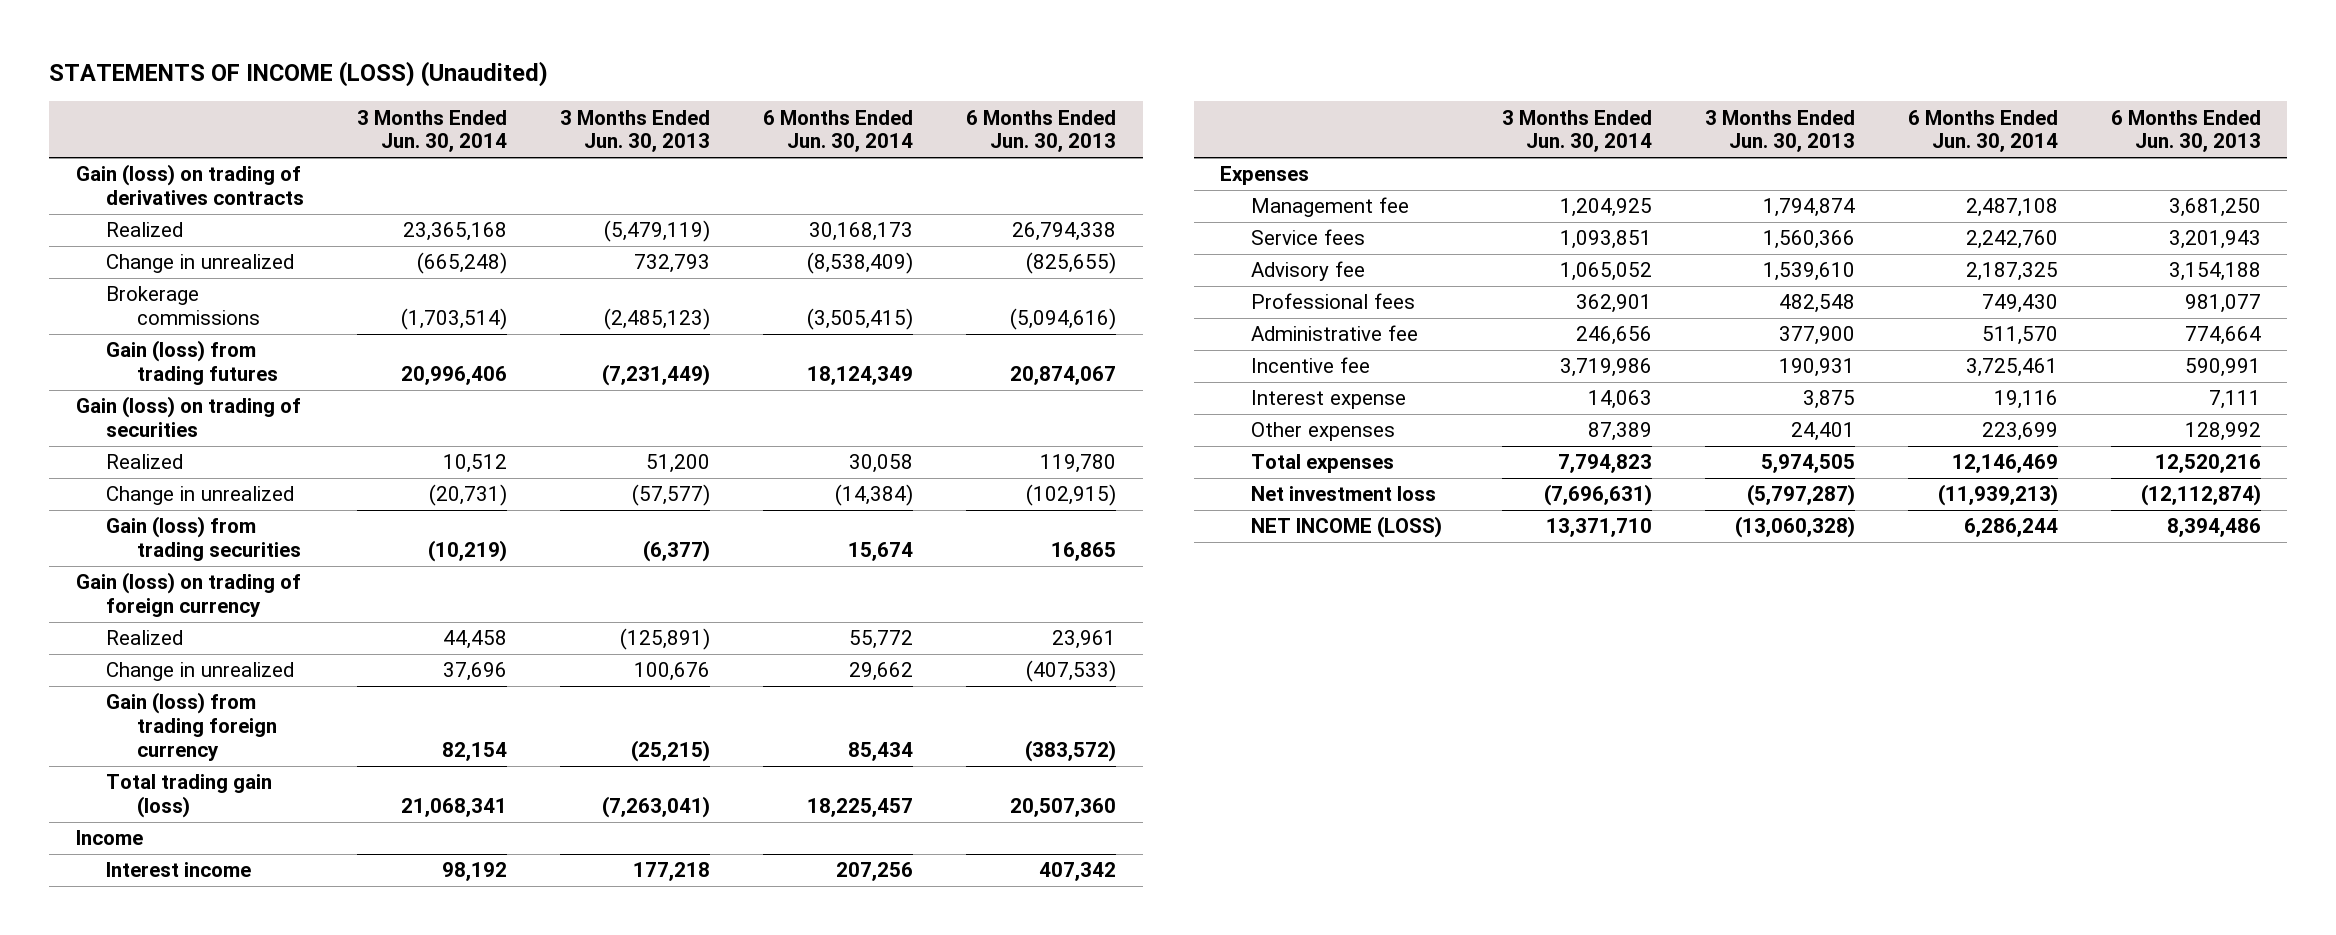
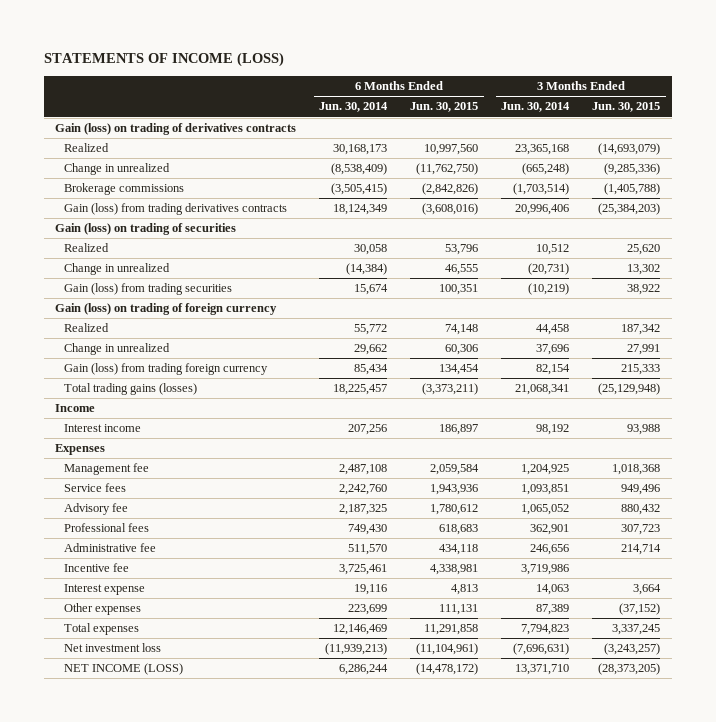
[49,60,549,87] STATEMENTS OF INCOME (LOSS) (Unaudited) -> [43,52,284,68] STATEMENTS OF INCOME (LOSS)
[560,109,711,153] 3 Months Ended Jun. 30, 2013 -> none
[966,109,1117,153] 6 Months Ended Jun. 30, 2013 -> none
none -> [410,102,479,113] Jun. 30, 2015
none -> [592,102,661,113] Jun. 30, 2015
[106,340,278,386] Gain (loss) from trading futures -> [64,203,288,216] Gain (loss) from trading derivatives contracts
[106,774,273,819] Total trading gain (loss) -> [64,383,198,396] Total trading gains (losses)

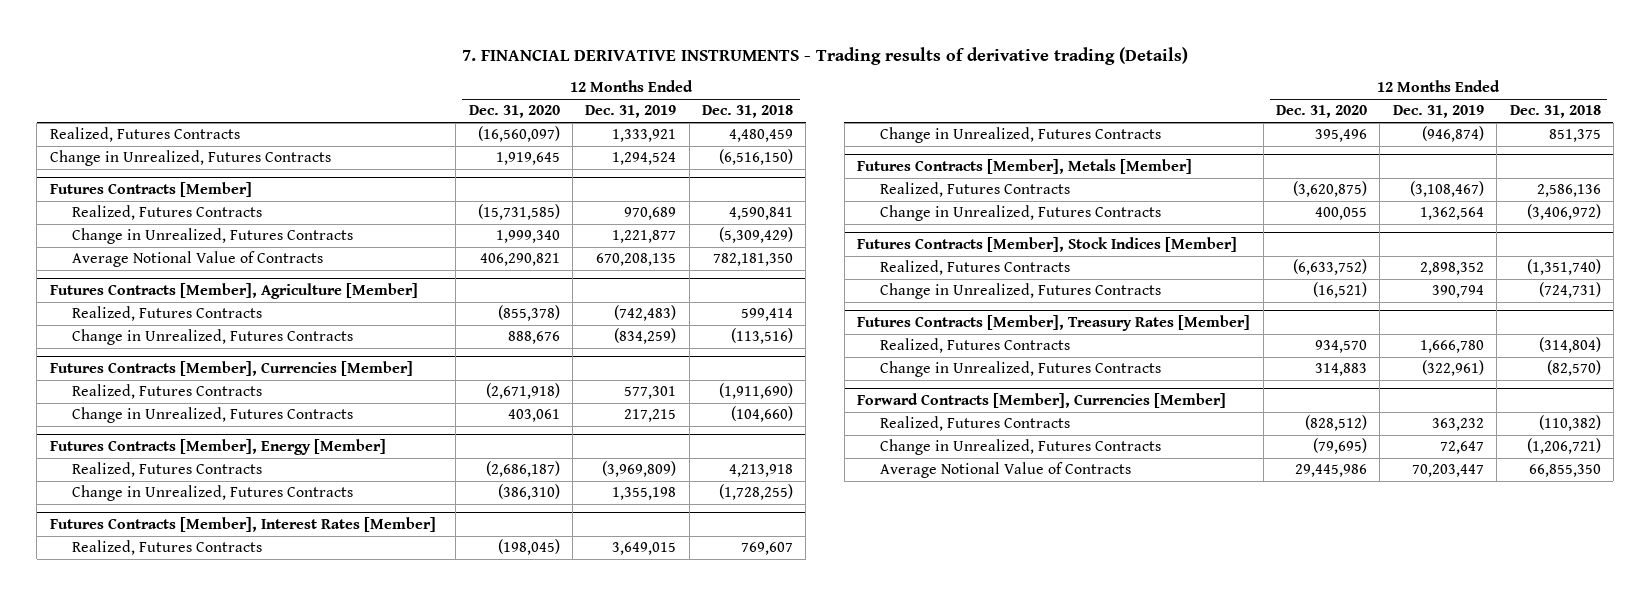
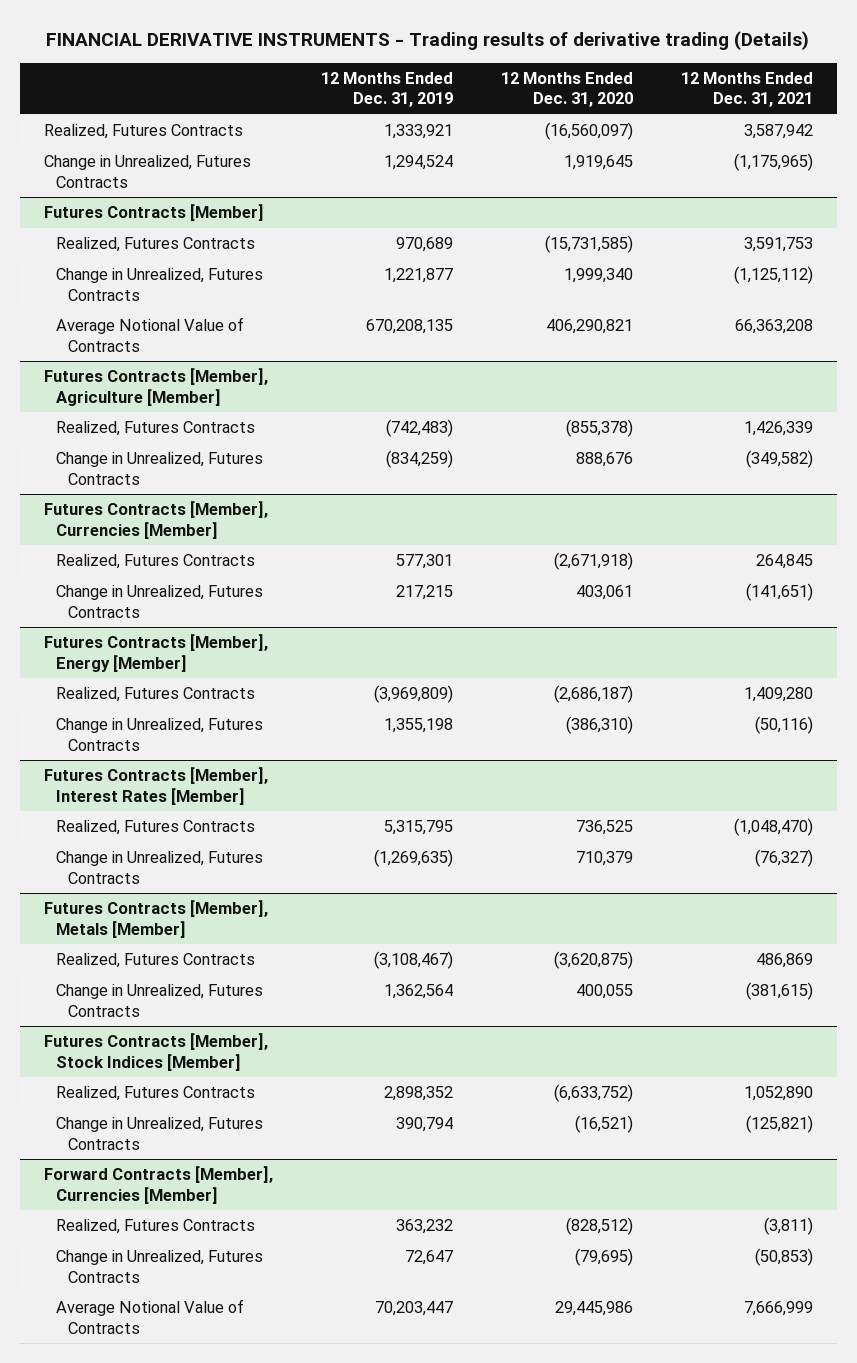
[462,46,1189,65] 7. FINANCIAL DERIVATIVE INSTRUMENTS - Trading results of derivative trading (Details) -> [46,30,810,50] FINANCIAL DERIVATIVE INSTRUMENTS - Trading results of derivative trading (Details)
[702,105,794,119] Dec. 31, 2018 -> none
none -> [680,71,813,108] 12 Months Ended Dec. 31, 2021
[497,539,560,556] (198,045) -> [575,820,633,836] 736,525
[612,542,677,556] 3,649,015 -> [383,820,453,836] 5,315,795
[1315,129,1368,143] 395,496 -> [575,851,633,867] 710,379
[1421,126,1484,143] (946,874) -> [373,849,453,868] (1,269,635)
[857,315,1251,332] Futures Contracts [Member], Treasury Rates [Member] -> none
[879,338,1070,354] Realized, Futures Contracts -> none
[879,361,1161,378] Change in Unrealized, Futures Contracts -> none

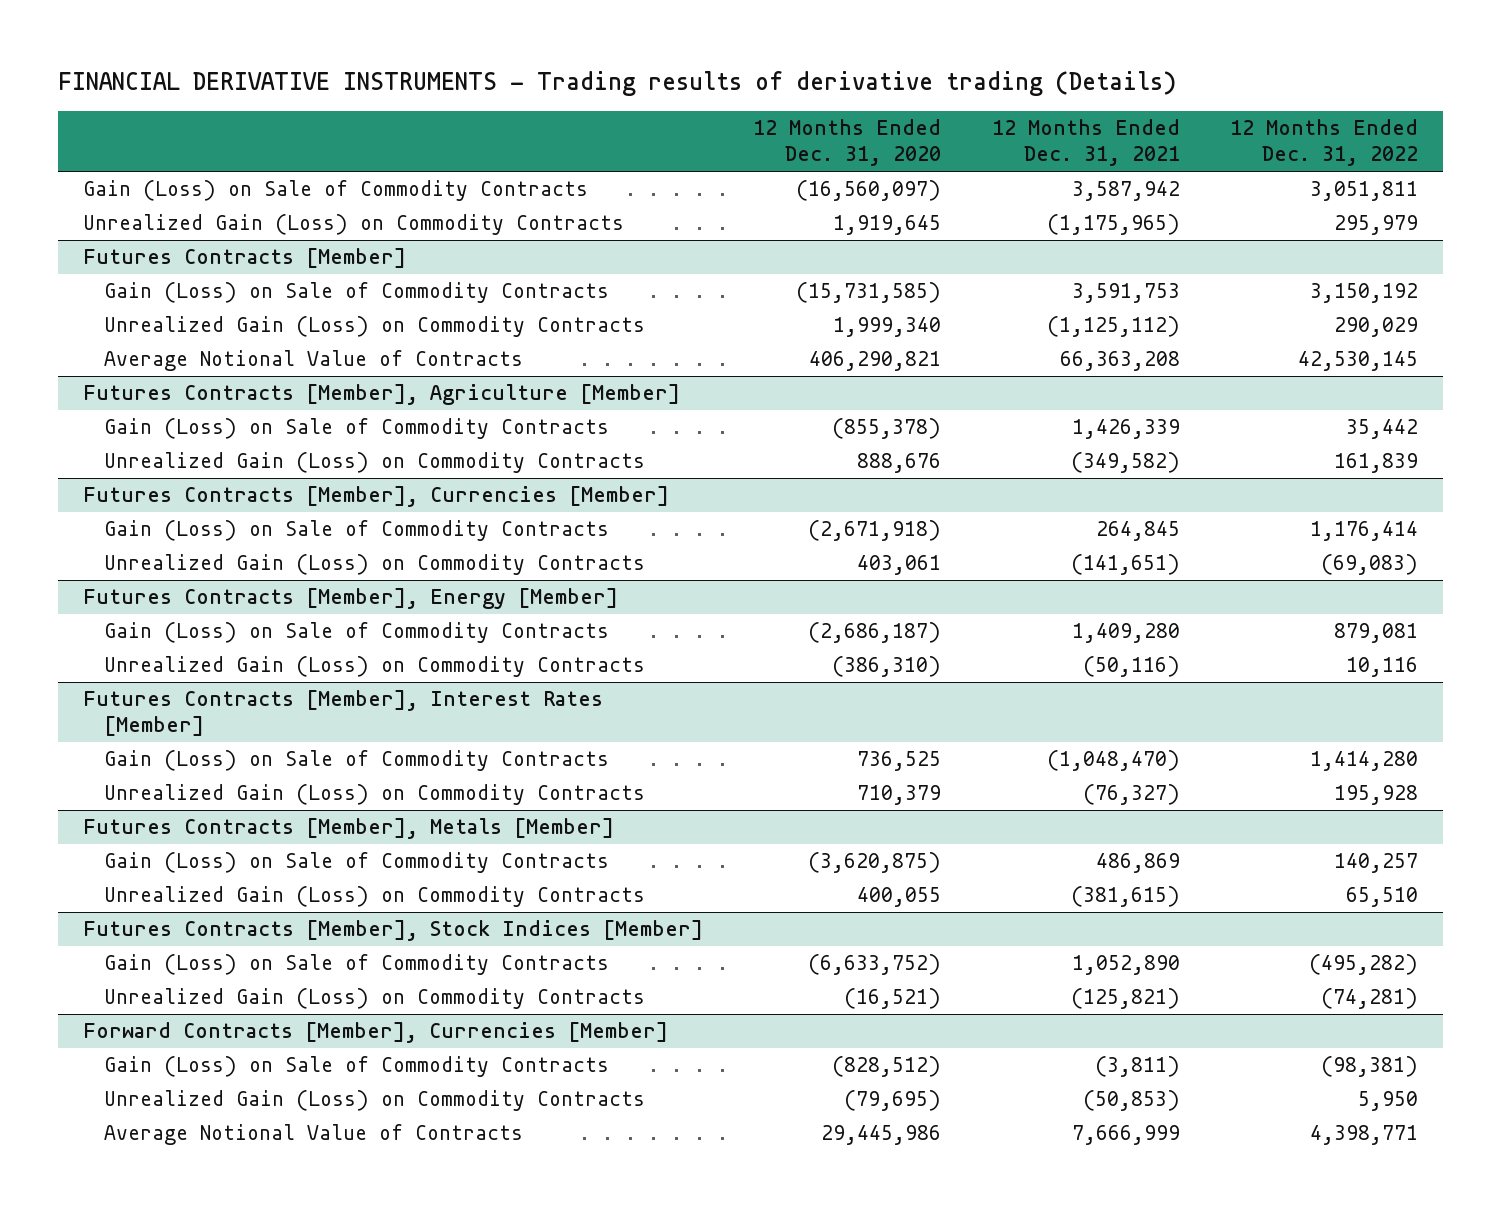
[320,71,453,108] 12 Months Ended Dec. 31, 2019 -> none
none -> [1229,119,1418,167] 12 Months Ended Dec. 31, 2022
[43,124,243,140] Realized, Futures Contracts -> [82,180,588,202] Gain (Loss) on Sale of Commodity Contracts
[43,155,251,188] Change in Unrealized, Futures Contracts -> [82,214,624,236] Unrealized Gain (Loss) on Commodity Contracts
[55,237,255,253] Realized, Futures Contracts -> [104,282,610,304] Gain (Loss) on Sale of Commodity Contracts
[55,268,263,301] Change in Unrealized, Futures Contracts -> [104,316,646,338] Unrealized Gain (Loss) on Commodity Contracts
[55,421,255,437] Realized, Futures Contracts -> [104,418,610,440] Gain (Loss) on Sale of Commodity Contracts
[55,452,263,485] Change in Unrealized, Futures Contracts -> [104,452,646,474] Unrealized Gain (Loss) on Commodity Contracts
[55,554,255,570] Realized, Futures Contracts -> [104,520,610,542] Gain (Loss) on Sale of Commodity Contracts
[55,585,263,618] Change in Unrealized, Futures Contracts -> [104,554,646,576] Unrealized Gain (Loss) on Commodity Contracts
[55,687,255,703] Realized, Futures Contracts -> [104,622,610,644] Gain (Loss) on Sale of Commodity Contracts
[55,718,263,751] Change in Unrealized, Futures Contracts -> [104,656,646,678] Unrealized Gain (Loss) on Commodity Contracts
[55,820,255,836] Realized, Futures Contracts -> [104,750,610,772] Gain (Loss) on Sale of Commodity Contracts
[55,851,263,884] Change in Unrealized, Futures Contracts -> [104,784,646,806] Unrealized Gain (Loss) on Commodity Contracts
[55,953,255,969] Realized, Futures Contracts -> [104,852,610,874] Gain (Loss) on Sale of Commodity Contracts
[55,984,263,1017] Change in Unrealized, Futures Contracts -> [104,886,646,908] Unrealized Gain (Loss) on Commodity Contracts
[55,1086,255,1102] Realized, Futures Contracts -> [104,954,610,976] Gain (Loss) on Sale of Commodity Contracts
[55,1117,263,1150] Change in Unrealized, Futures Contracts -> [104,988,646,1010] Unrealized Gain (Loss) on Commodity Contracts
[55,1219,255,1235] Realized, Futures Contracts -> [104,1056,610,1078] Gain (Loss) on Sale of Commodity Contracts
[55,1250,263,1283] Change in Unrealized, Futures Contracts -> [104,1090,646,1112] Unrealized Gain (Loss) on Commodity Contracts

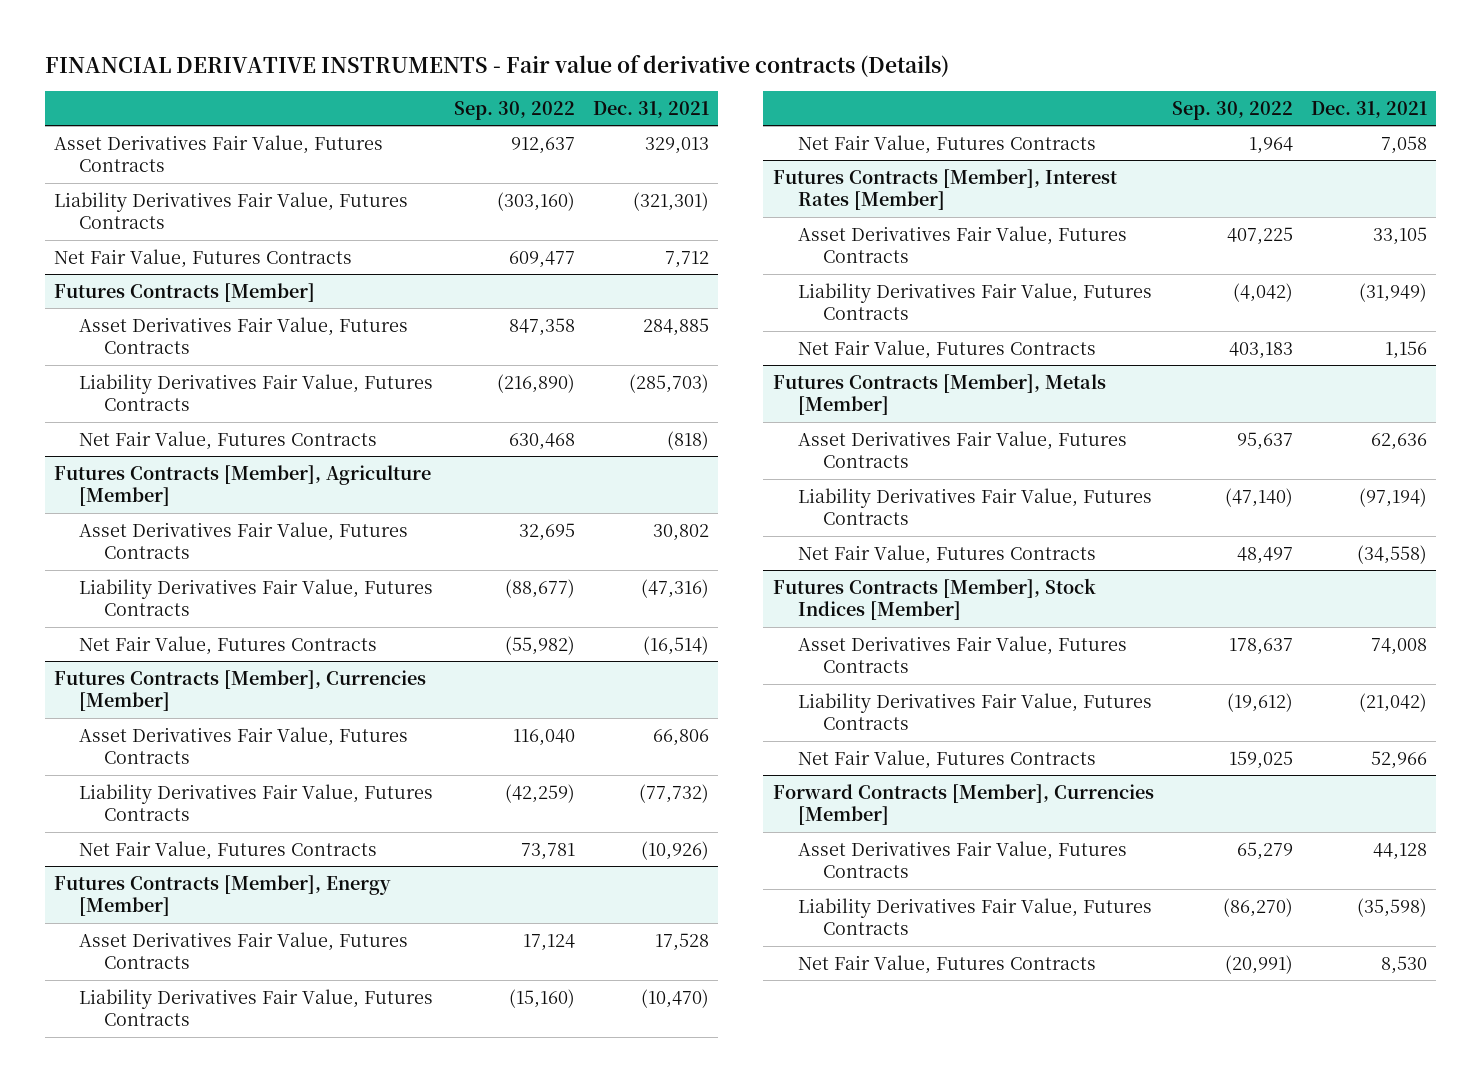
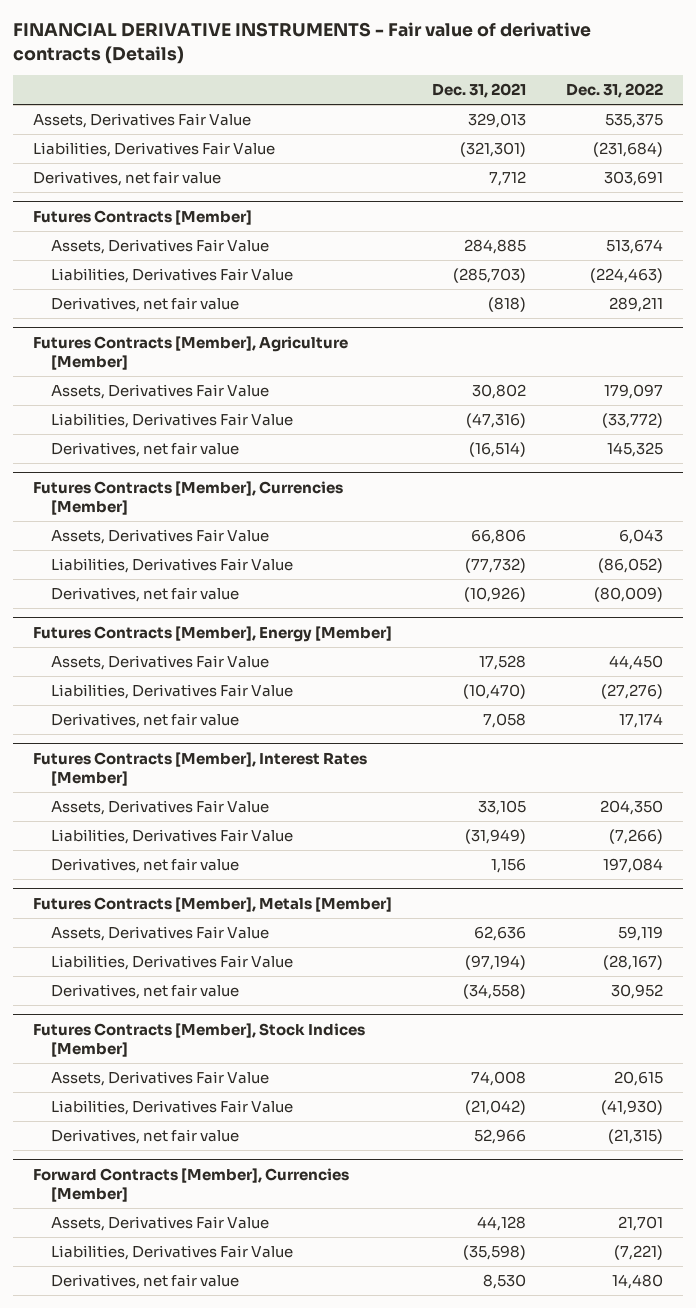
[453,100,575,120] Sep. 30, 2022 -> none
none -> [565,83,663,99] Dec. 31, 2022
[54,134,384,173] Asset Derivatives Fair Value, Futures Contracts -> [32,113,251,129] Assets, Derivatives Fair Value
[54,191,409,230] Liability Derivatives Fair Value, Futures Contracts -> [32,142,275,158] Liabilities, Derivatives Fair Value
[54,248,353,268] Net Fair Value, Futures Contracts -> [32,171,221,187] Derivatives, net fair value
[79,316,409,355] Asset Derivatives Fair Value, Futures Contracts -> [50,239,269,255] Assets, Derivatives Fair Value
[79,373,434,412] Liability Derivatives Fair Value, Futures Contracts -> [50,268,293,284] Liabilities, Derivatives Fair Value
[79,430,378,450] Net Fair Value, Futures Contracts -> [50,297,239,313] Derivatives, net fair value
[79,521,409,560] Asset Derivatives Fair Value, Futures Contracts -> [50,384,269,400] Assets, Derivatives Fair Value
[79,578,434,617] Liability Derivatives Fair Value, Futures Contracts -> [50,413,293,429] Liabilities, Derivatives Fair Value
[79,635,378,655] Net Fair Value, Futures Contracts -> [50,442,239,458] Derivatives, net fair value
[79,726,409,765] Asset Derivatives Fair Value, Futures Contracts -> [50,529,269,545] Assets, Derivatives Fair Value
[79,783,434,822] Liability Derivatives Fair Value, Futures Contracts -> [50,558,293,574] Liabilities, Derivatives Fair Value
[79,840,378,860] Net Fair Value, Futures Contracts -> [50,587,239,603] Derivatives, net fair value
[79,931,409,970] Asset Derivatives Fair Value, Futures Contracts -> [50,655,269,671] Assets, Derivatives Fair Value
[79,988,434,1027] Liability Derivatives Fair Value, Futures Contracts -> [50,684,293,700] Liabilities, Derivatives Fair Value
[797,134,1096,154] Net Fair Value, Futures Contracts -> [50,713,239,729] Derivatives, net fair value
[797,225,1127,264] Asset Derivatives Fair Value, Futures Contracts -> [50,800,269,816] Assets, Derivatives Fair Value
[797,282,1152,321] Liability Derivatives Fair Value, Futures Contracts -> [50,829,293,845] Liabilities, Derivatives Fair Value
[797,339,1096,359] Net Fair Value, Futures Contracts -> [50,858,239,874] Derivatives, net fair value
[797,430,1127,469] Asset Derivatives Fair Value, Futures Contracts -> [50,926,269,942] Assets, Derivatives Fair Value
[797,487,1152,526] Liability Derivatives Fair Value, Futures Contracts -> [50,955,293,971] Liabilities, Derivatives Fair Value
[797,544,1096,564] Net Fair Value, Futures Contracts -> [50,984,239,1000] Derivatives, net fair value
[797,635,1127,674] Asset Derivatives Fair Value, Futures Contracts -> [50,1071,269,1087] Assets, Derivatives Fair Value
[797,692,1152,731] Liability Derivatives Fair Value, Futures Contracts -> [50,1100,293,1116] Liabilities, Derivatives Fair Value
[797,749,1096,769] Net Fair Value, Futures Contracts -> [50,1129,239,1145] Derivatives, net fair value
[797,840,1127,879] Asset Derivatives Fair Value, Futures Contracts -> [50,1216,269,1232] Assets, Derivatives Fair Value
[797,897,1152,936] Liability Derivatives Fair Value, Futures Contracts -> [50,1245,293,1261] Liabilities, Derivatives Fair Value
[797,954,1096,974] Net Fair Value, Futures Contracts -> [50,1274,239,1290] Derivatives, net fair value

